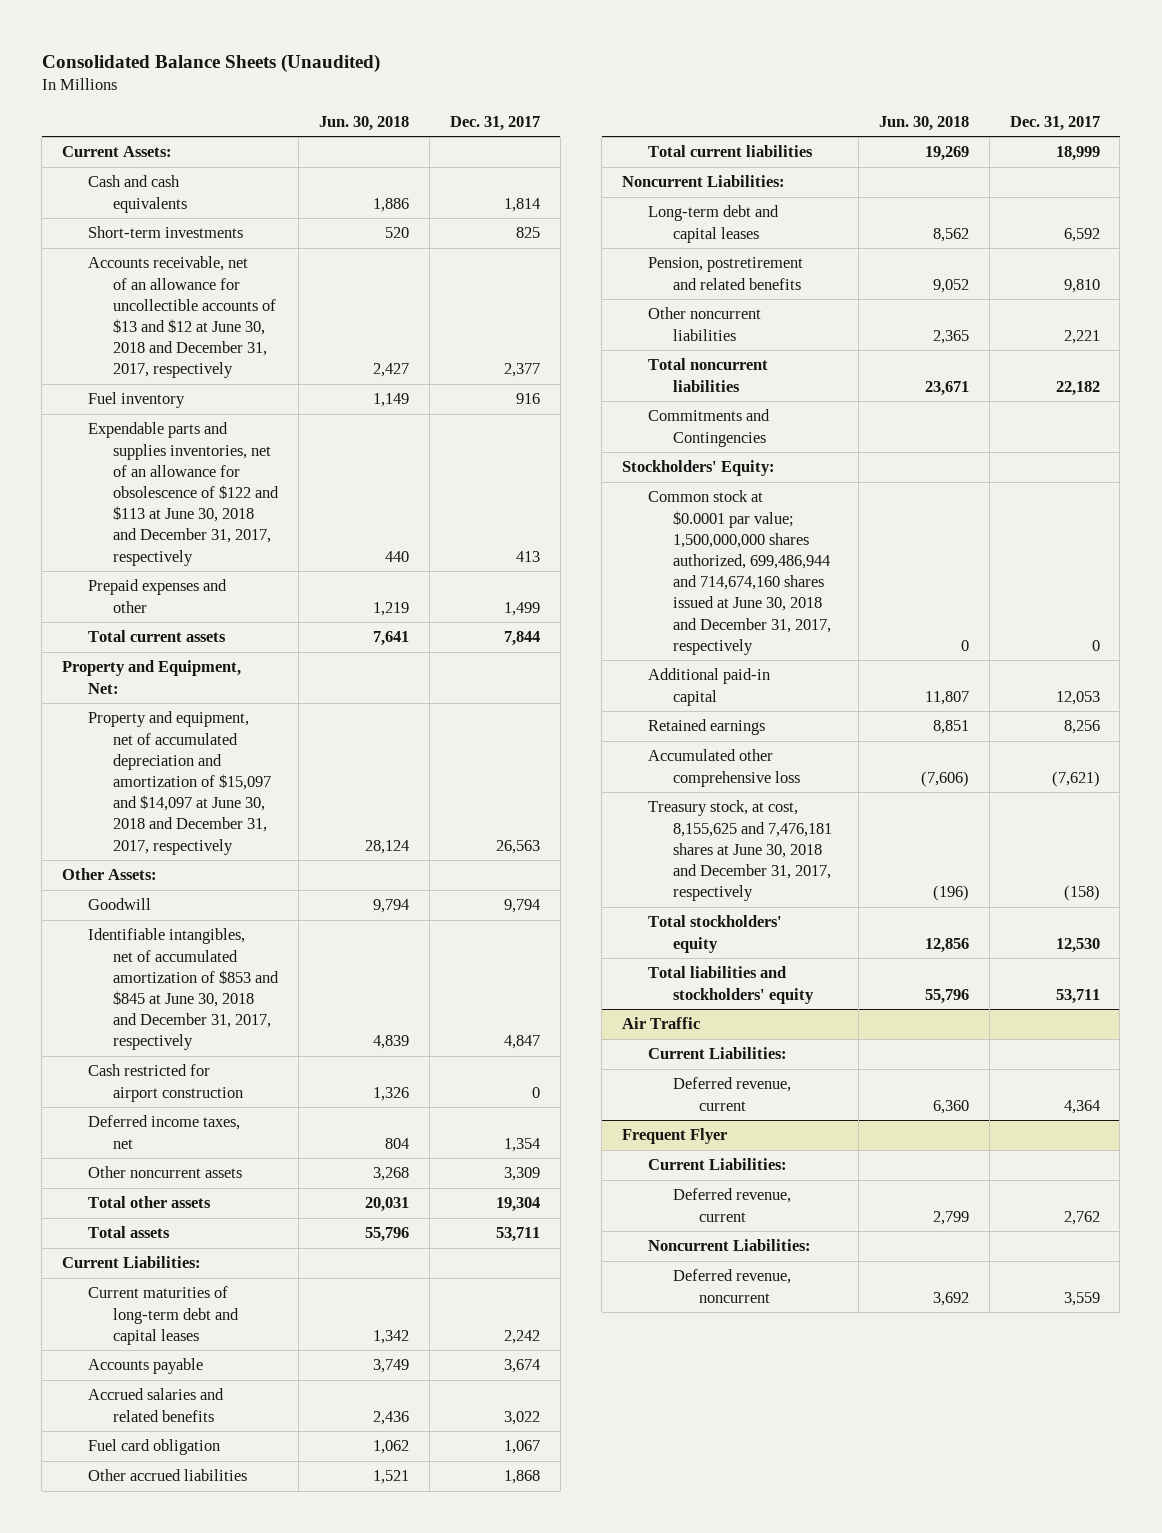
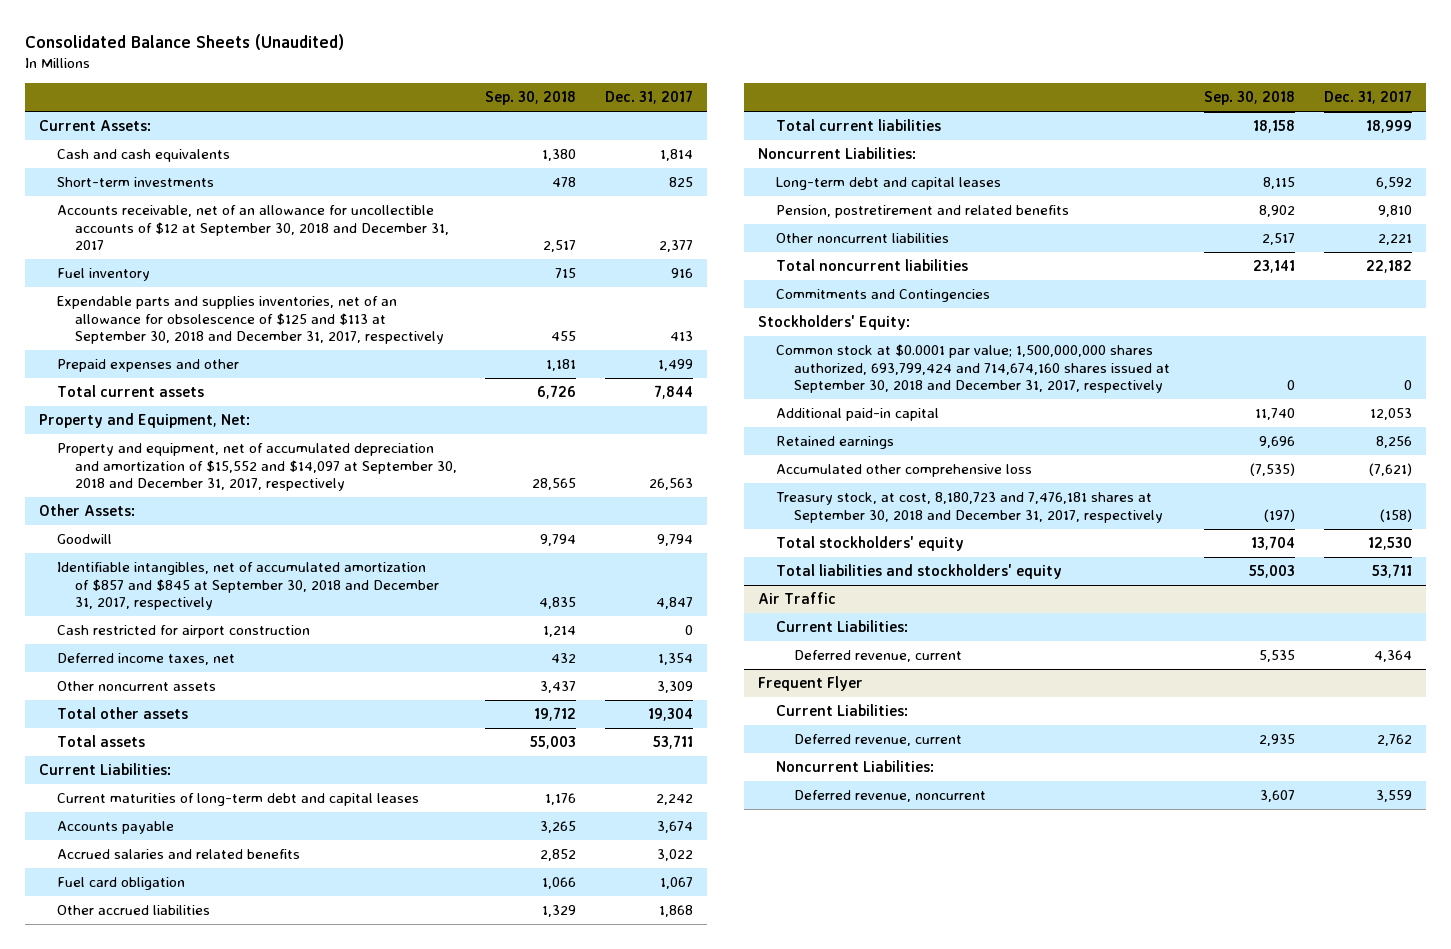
[319,115,410,131] Jun. 30, 2018 -> none
none -> [485,91,577,106] Sep. 30, 2018
[87,256,277,379] Accounts receivable, net of an allowance for uncollectible accounts of $13 and $12 at June 30, 2018 and December 31, 2017, respectively -> [56,205,449,251] Accounts receivable, net of an allowance for uncollectible accounts of $12 at September 30, 2018 and December 31, 2017
[87,422,280,566] Expendable parts and supplies inventories, net of an allowance for obsolescence of $122 and $113 at June 30, 2018 and December 31, 2017, respectively -> [56,296,444,345] Expendable parts and supplies inventories, net of an allowance for obsolescence of $125 and $113 at September 30, 2018 and December 31, 2017, respectively
[87,711,272,855] Property and equipment, net of accumulated depreciation and amortization of $15,097 and $14,097 at June 30, 2018 and December 31, 2017, respectively -> [56,443,457,492] Property and equipment, net of accumulated depreciation and amortization of $15,552 and $14,097 at September 30, 2018 and December 31, 2017, respectively
[87,928,280,1051] Identifiable intangibles, net of accumulated amortization of $853 and $845 at June 30, 2018 and December 31, 2017, respectively -> [56,562,439,611] Identifiable intangibles, net of accumulated amortization of $857 and $845 at September 30, 2018 and December 31, 2017, respectively
[647,490,832,655] Common stock at $0.0001 par value; 1,500,000,000 shares authorized, 699,486,944 and 714,674,160 shares issued at June 30, 2018 and December 31, 2017, respectively -> [775,344,1170,394] Common stock at $0.0001 par value; 1,500,000,000 shares authorized, 693,799,424 and 714,674,160 shares issued at September 30, 2018 and December 31, 2017, respectively
[647,800,833,902] Treasury stock, at cost, 8,155,625 and 7,476,181 shares at June 30, 2018 and December 31, 2017, respectively -> [775,492,1163,523] Treasury stock, at cost, 8,180,723 and 7,476,181 shares at September 30, 2018 and December 31, 2017, respectively

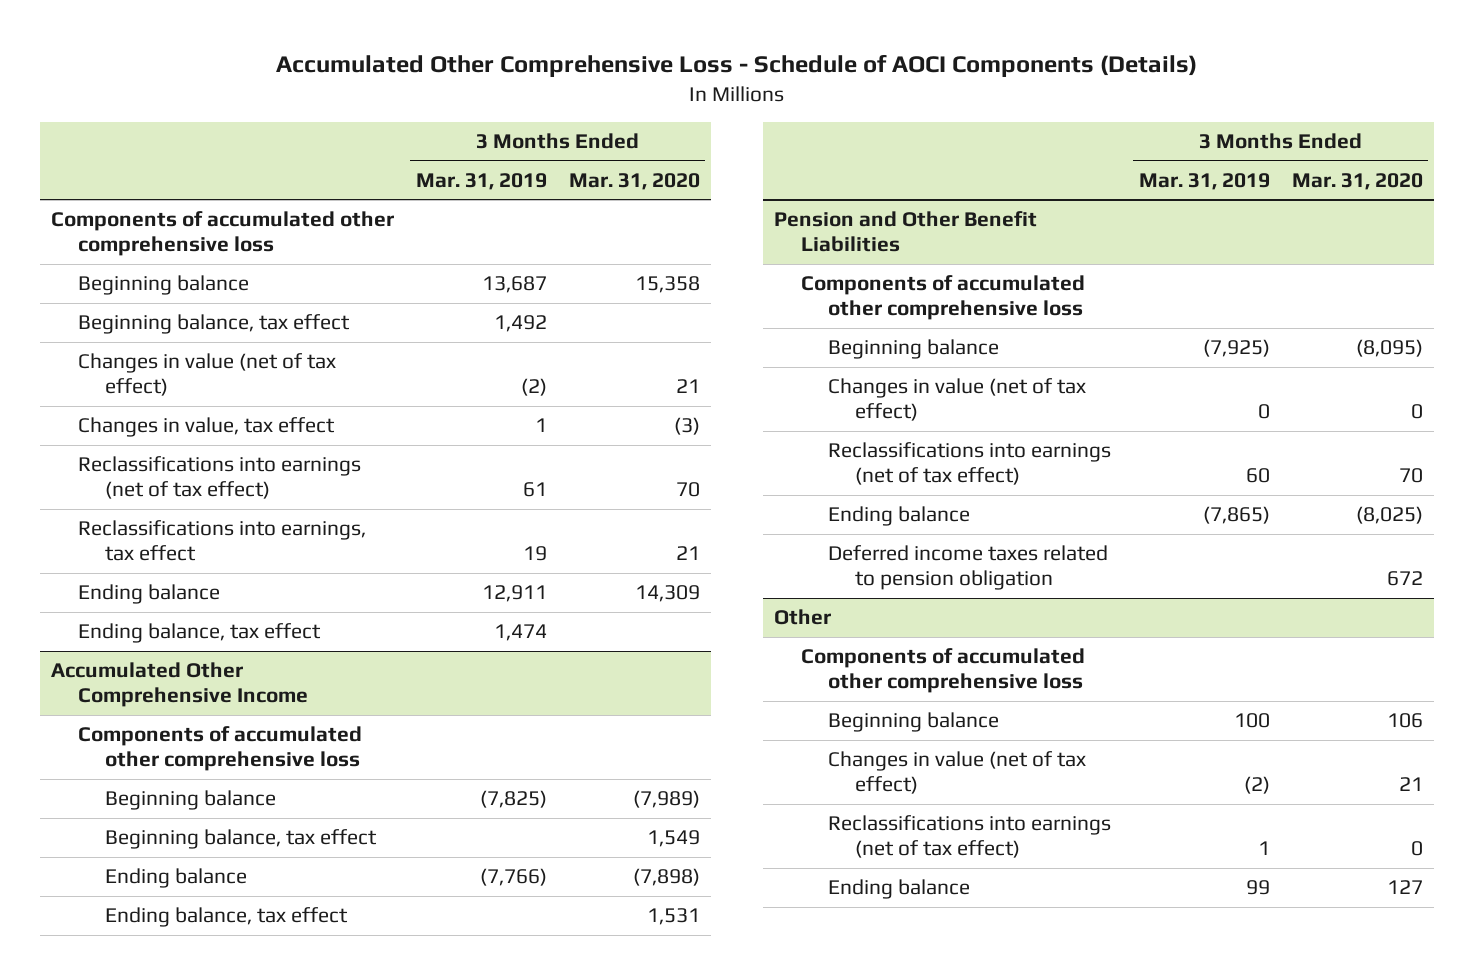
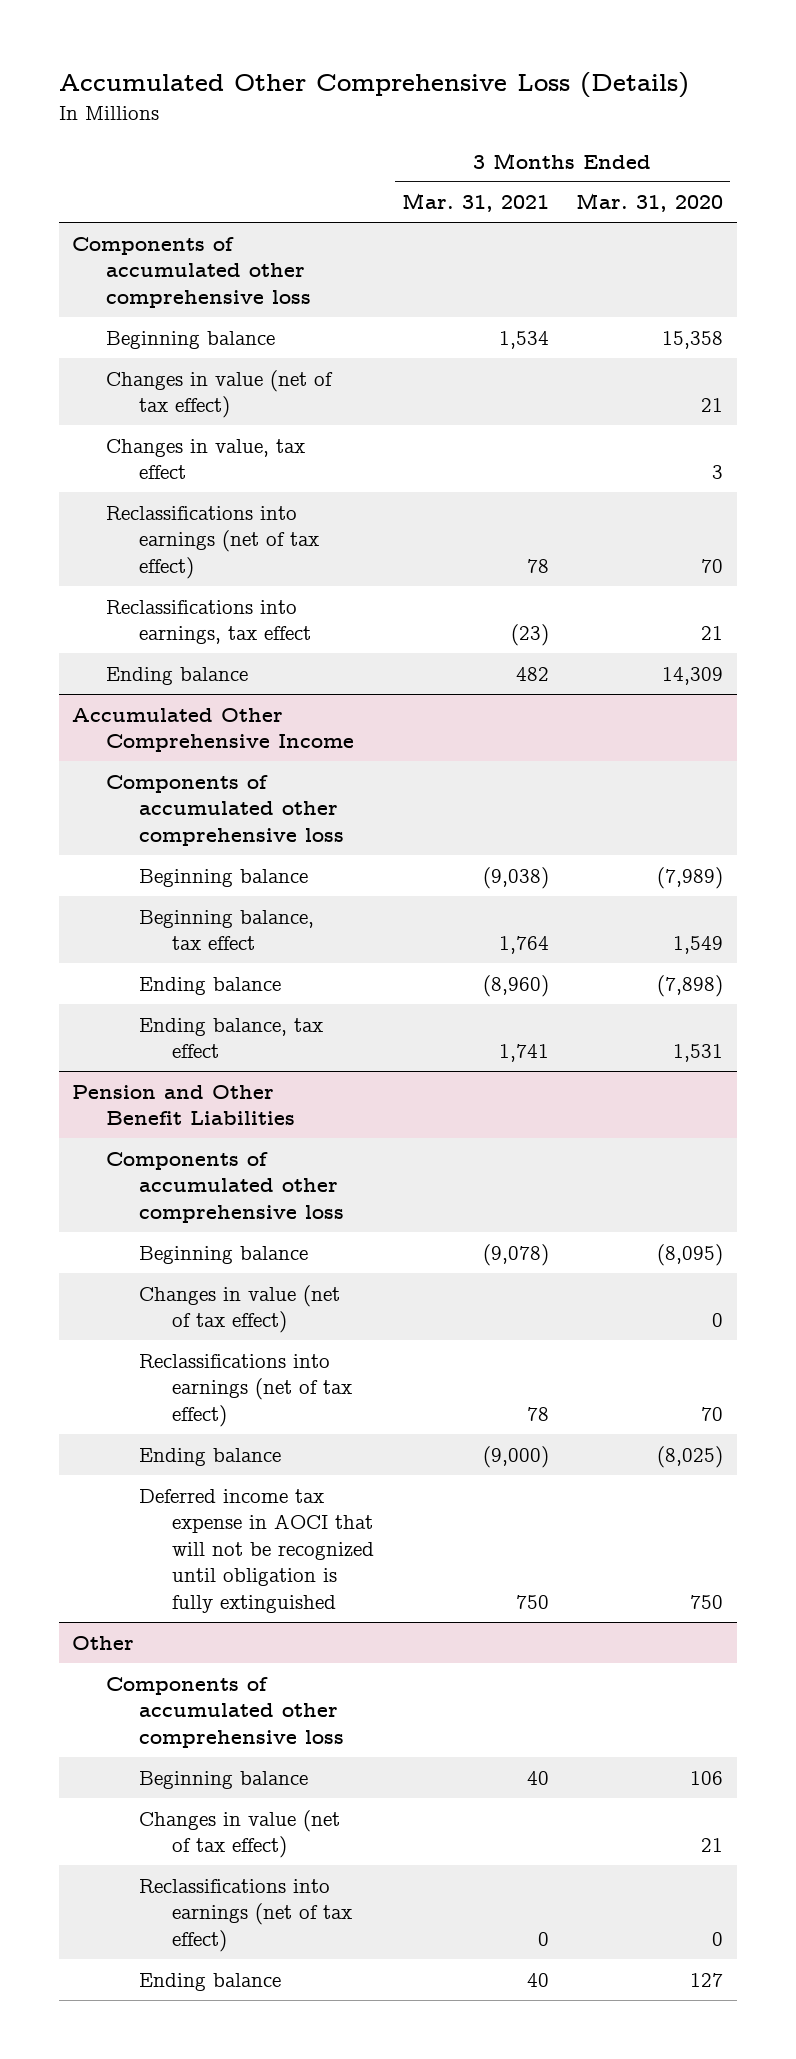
[275,54,1197,78] Accumulated Other Comprehensive Loss - Schedule of AOCI Components (Details) -> [58,72,689,99] Accumulated Other Comprehensive Loss (Details)
[415,172,547,190] Mar. 31, 2019 -> none
none -> [401,193,549,213] Mar. 31, 2021
[77,314,350,335] Beginning balance, tax effect -> none
[673,417,700,436] (3) -> [712,465,724,480] 3
[77,623,321,644] Ending balance, tax effect -> none
[827,545,1108,591] Deferred income taxes related to pension obligation -> none
none -> [138,1488,374,1613] Deferred income tax expense in AOCI that will not be recognized until obligation is fully extinguished

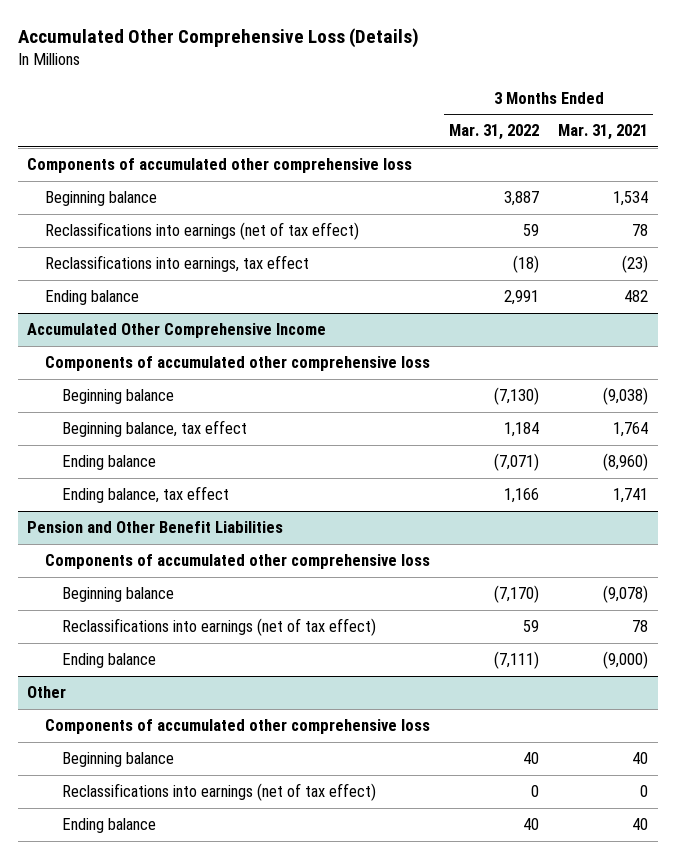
[576,193,724,213] Mar. 31, 2020 -> none
none -> [448,124,539,141] Mar. 31, 2022
[105,369,333,419] Changes in value (net of tax effect) -> none
[105,438,305,480] Changes in value, tax effect -> none
[138,1284,340,1334] Changes in value (net of tax effect) -> none
[138,1488,374,1613] Deferred income tax expense in AOCI that will not be recognized until obligation is fully extinguished -> none
[138,1809,340,1859] Changes in value (net of tax effect) -> none

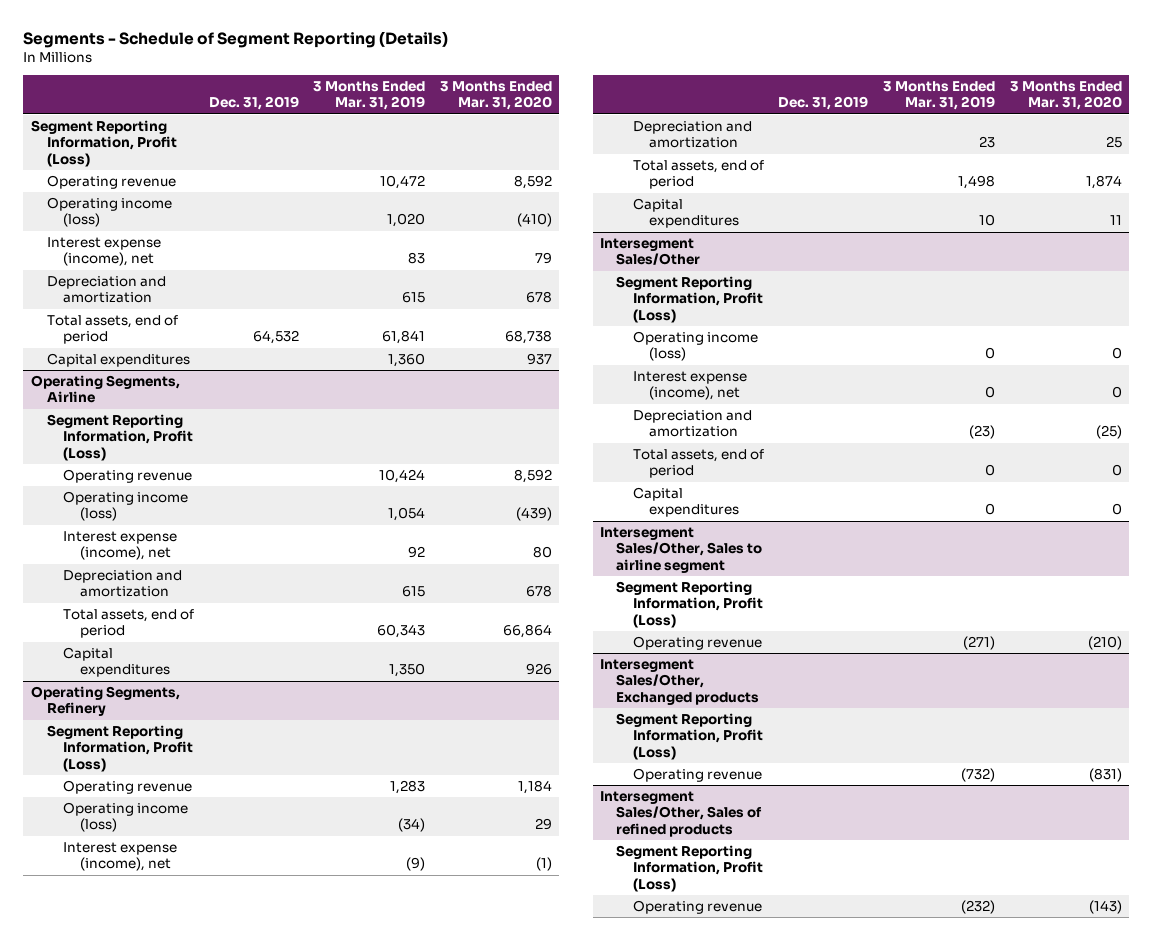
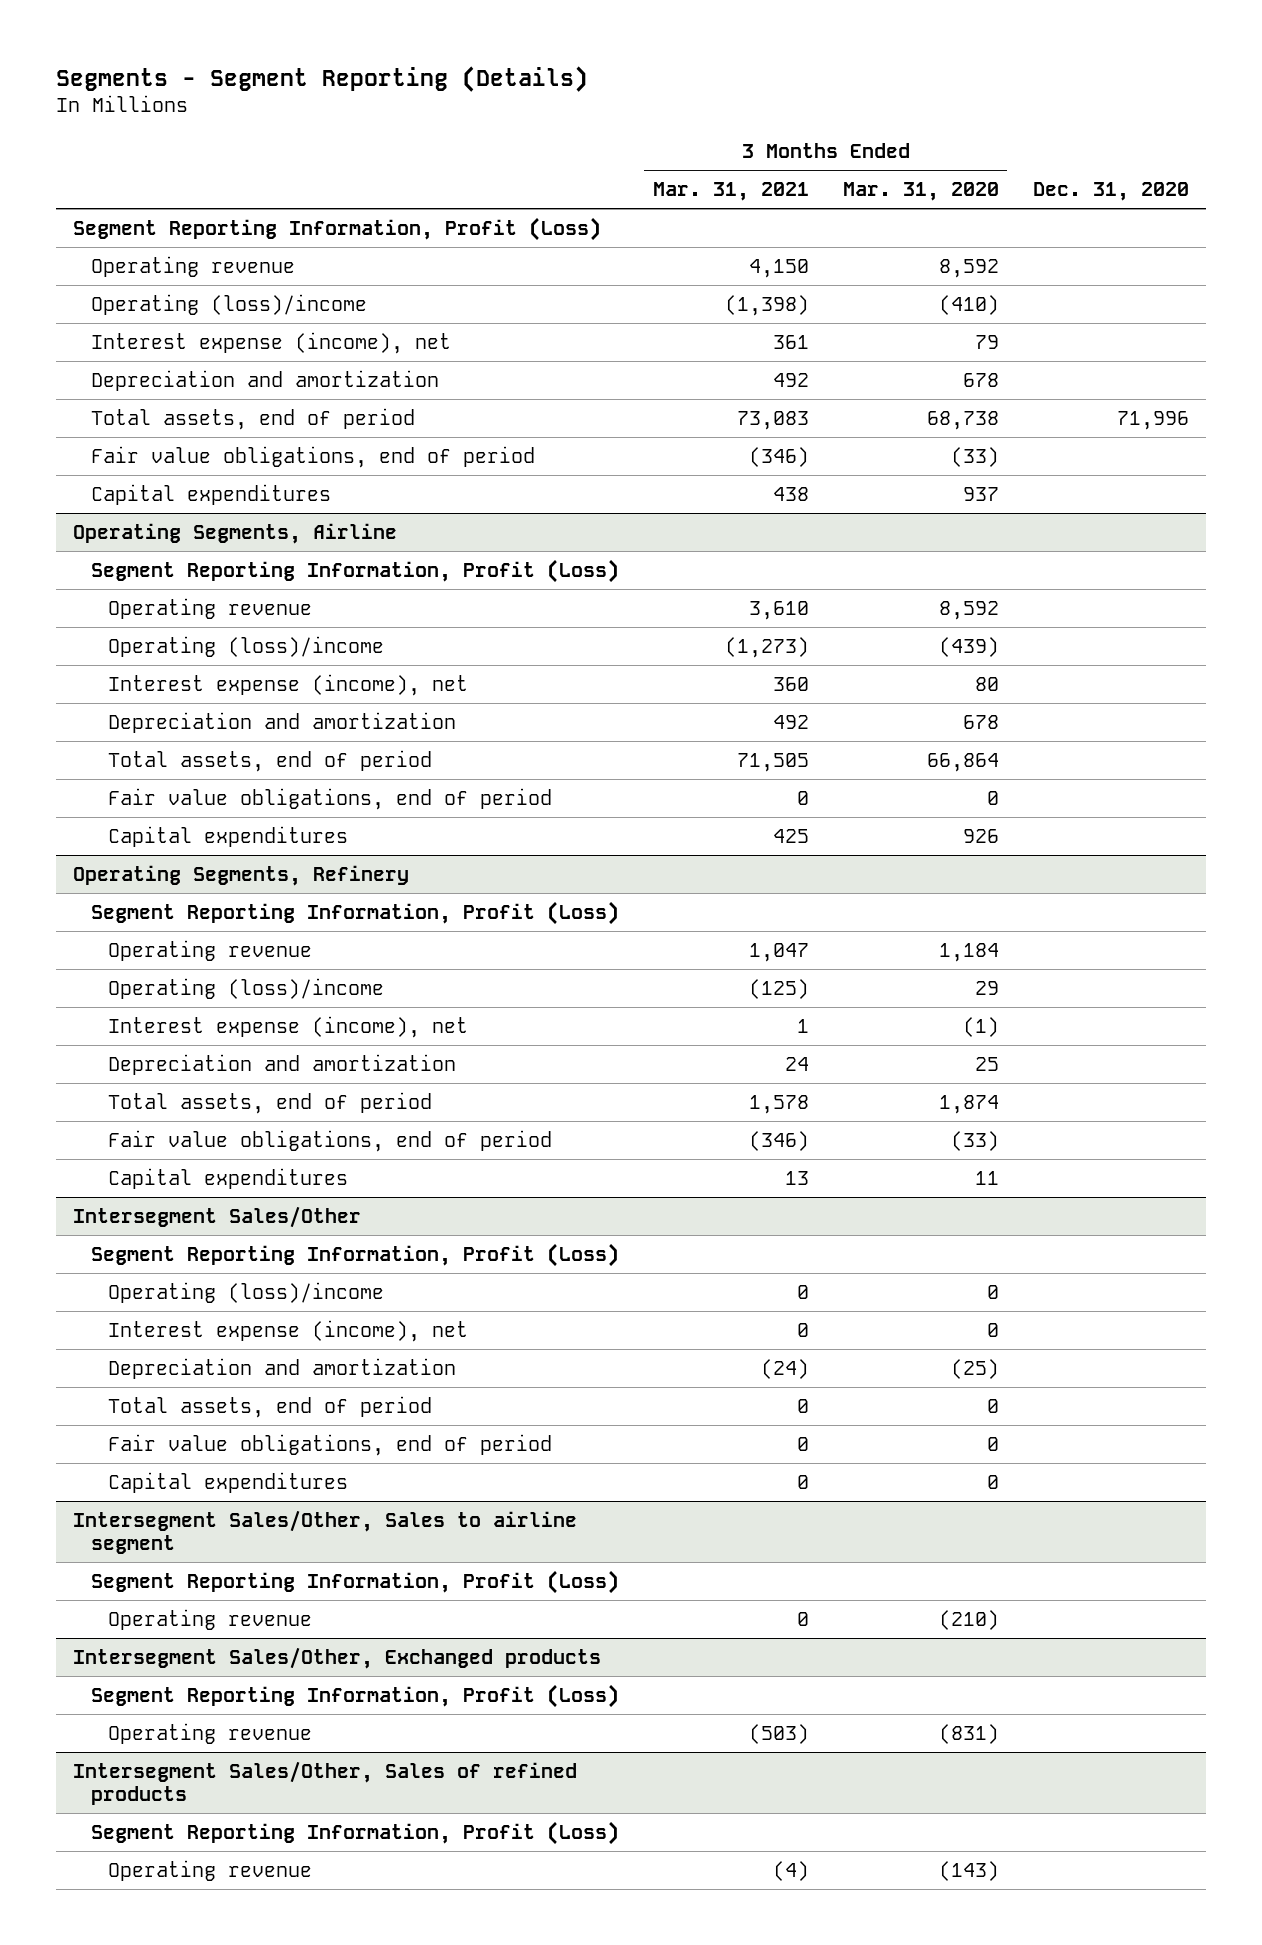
[23,30,449,48] Segments - Schedule of Segment Reporting (Details) -> [55,65,588,92] Segments - Segment Reporting (Details)
[208,96,299,111] Dec. 31, 2019 -> none
[313,81,426,111] 3 Months Ended Mar. 31, 2019 -> none
none -> [652,182,809,202] Mar. 31, 2021
none -> [1032,182,1189,202] Dec. 31, 2020
[46,197,172,228] Operating income (loss) -> [90,294,367,316] Operating (loss)/income
none -> [90,446,535,469] Fair value obligations, end of period
[63,491,189,522] Operating income (loss) -> [108,636,385,658] Operating (loss)/income
none -> [108,788,553,811] Fair value obligations, end of period
[63,802,189,833] Operating income (loss) -> [108,978,385,1000] Operating (loss)/income
none -> [108,1130,553,1153] Fair value obligations, end of period
[632,331,758,362] Operating income (loss) -> [108,1282,385,1304] Operating (loss)/income
none -> [108,1434,553,1457] Fair value obligations, end of period

